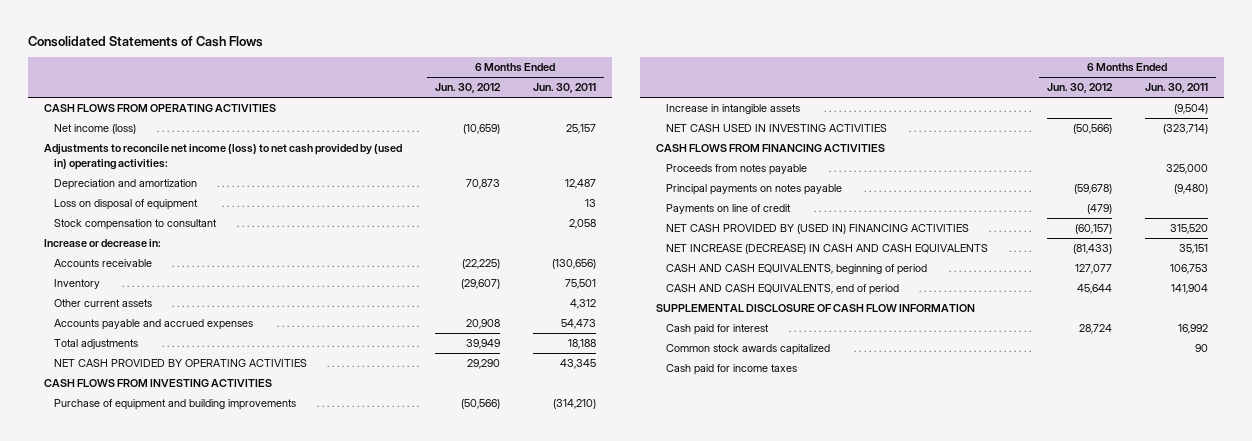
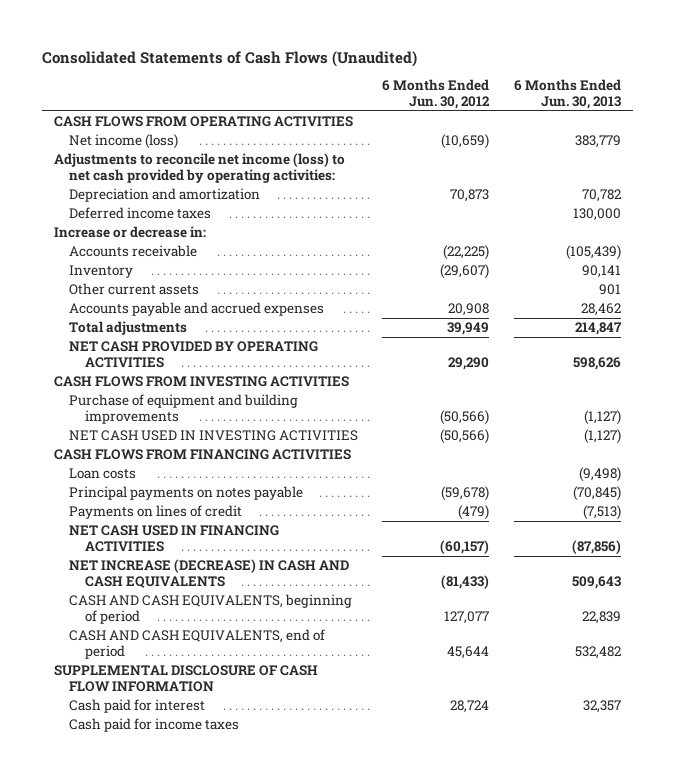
[28,35,264,47] Consolidated Statements of Cash Flows -> [42,50,418,67] Consolidated Statements of Cash Flows (Unaudited)
[532,83,596,94] Jun. 30, 2011 -> none
none -> [513,79,621,110] 6 Months Ended Jun. 30, 2013
[44,144,403,170] Adjustments to reconcile net income (loss) to net cash provided by (used in) operating activities: -> [54,153,346,184] Adjustments to reconcile net income (loss) to net cash provided by operating activities:
[54,199,199,211] Loss on disposal of equipment -> none
[54,219,218,231] Stock compensation to consultant -> none
none -> [69,207,212,220] Deferred income taxes
[666,104,801,115] Increase in intangible assets -> none
[666,164,808,176] Proceeds from notes payable -> none
none -> [69,468,137,480] Loan costs
[666,204,792,215] Payments on line of credit -> [69,505,243,520] Payments on lines of credit
[666,224,970,235] NET CASH PROVIDED BY (USED IN) FINANCING ACTIVITIES -> [69,525,280,553] NET CASH USED IN FINANCING ACTIVITIES
[666,344,831,356] Common stock awards capitalized -> none

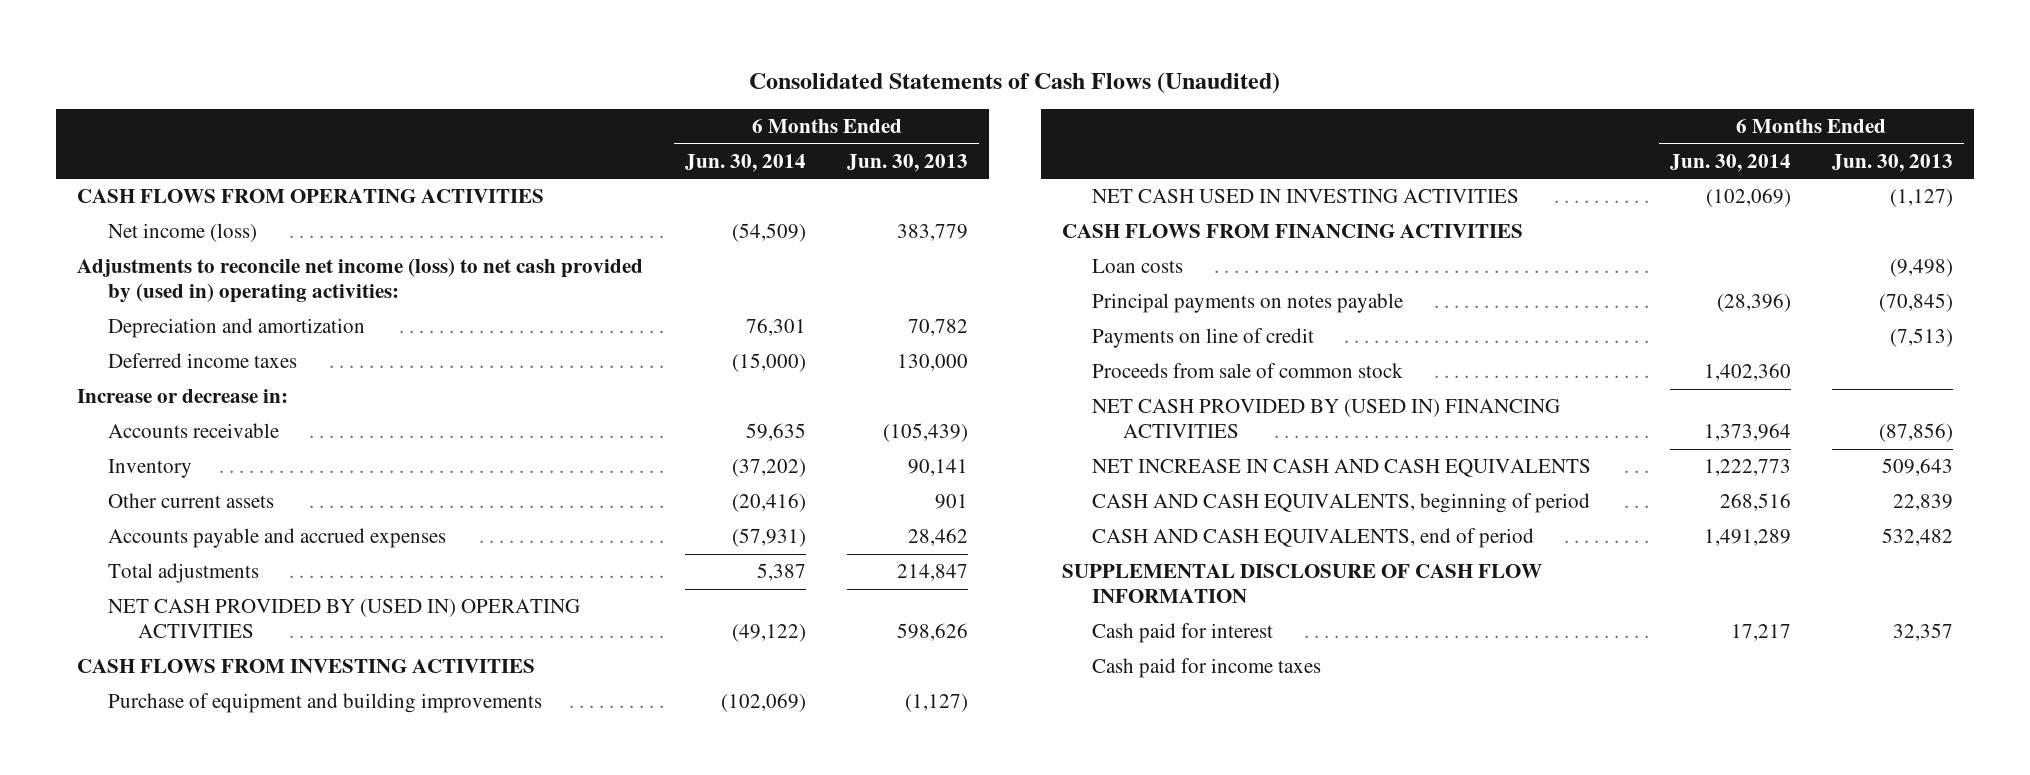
[382,79,491,110] 6 Months Ended Jun. 30, 2012 -> none
none -> [684,153,806,172] Jun. 30, 2014
[54,153,346,184] Adjustments to reconcile net income (loss) to net cash provided by operating activities: -> [77,258,644,304] Adjustments to reconcile net income (loss) to net cash provided by (used in) operating activities:
[69,341,319,369] NET CASH PROVIDED BY OPERATING ACTIVITIES -> [107,599,580,639] NET CASH PROVIDED BY (USED IN) OPERATING ACTIVITIES
[69,505,243,520] Payments on lines of credit -> [1092,328,1315,349] Payments on line of credit
none -> [1092,363,1404,379] Proceeds from sale of common stock
[69,525,280,553] NET CASH USED IN FINANCING ACTIVITIES -> [1092,399,1561,439] NET CASH PROVIDED BY (USED IN) FINANCING ACTIVITIES
[69,559,350,589] NET INCREASE (DECREASE) IN CASH AND CASH EQUIVALENTS -> [1092,459,1592,478] NET INCREASE IN CASH AND CASH EQUIVALENTS

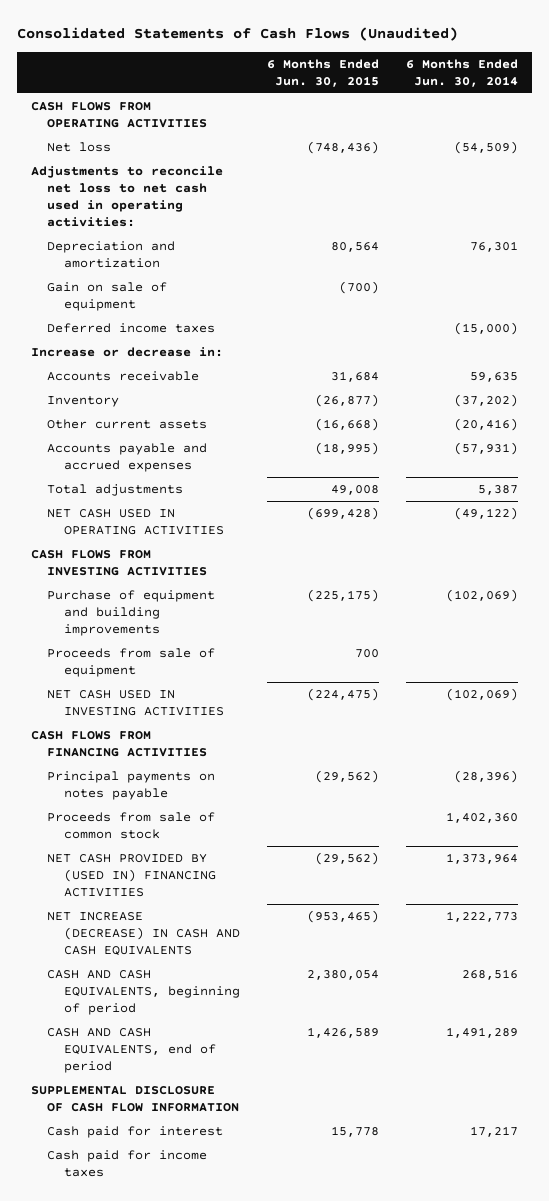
[847,153,969,172] Jun. 30, 2013 -> none
none -> [267,58,380,87] 6 Months Ended Jun. 30, 2015
[107,223,257,243] Net income (loss) -> [47,142,112,153] Net loss
[77,258,644,304] Adjustments to reconcile net income (loss) to net cash provided by (used in) operating activities: -> [30,166,223,228] Adjustments to reconcile net loss to net cash used in operating activities:
none -> [47,282,168,312] Gain on sale of equipment
[107,599,580,639] NET CASH PROVIDED BY (USED IN) OPERATING ACTIVITIES -> [47,509,224,536] NET CASH USED IN OPERATING ACTIVITIES
none -> [47,648,216,678] Proceeds from sale of equipment
[1092,259,1184,274] Loan costs -> none
[1092,328,1315,349] Payments on line of credit -> none
[1092,459,1592,478] NET INCREASE IN CASH AND CASH EQUIVALENTS -> [47,912,240,957] NET INCREASE (DECREASE) IN CASH AND CASH EQUIVALENTS

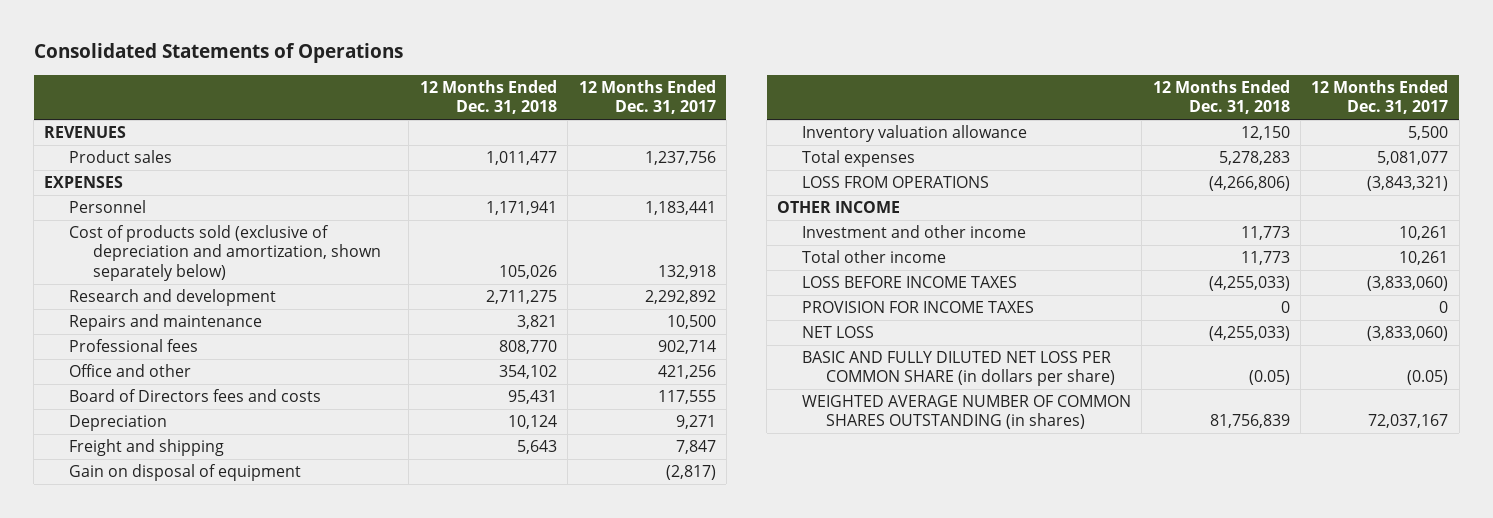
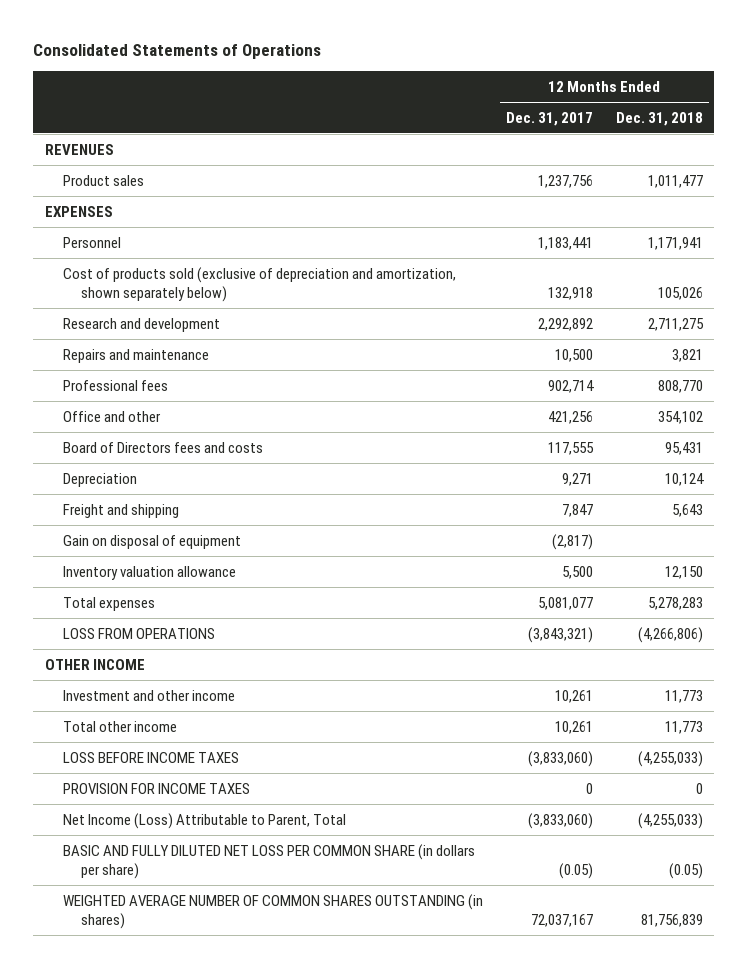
[801,326,874,339] NET LOSS -> [62,812,346,829] Net Income (Loss) Attributable to Parent, Total

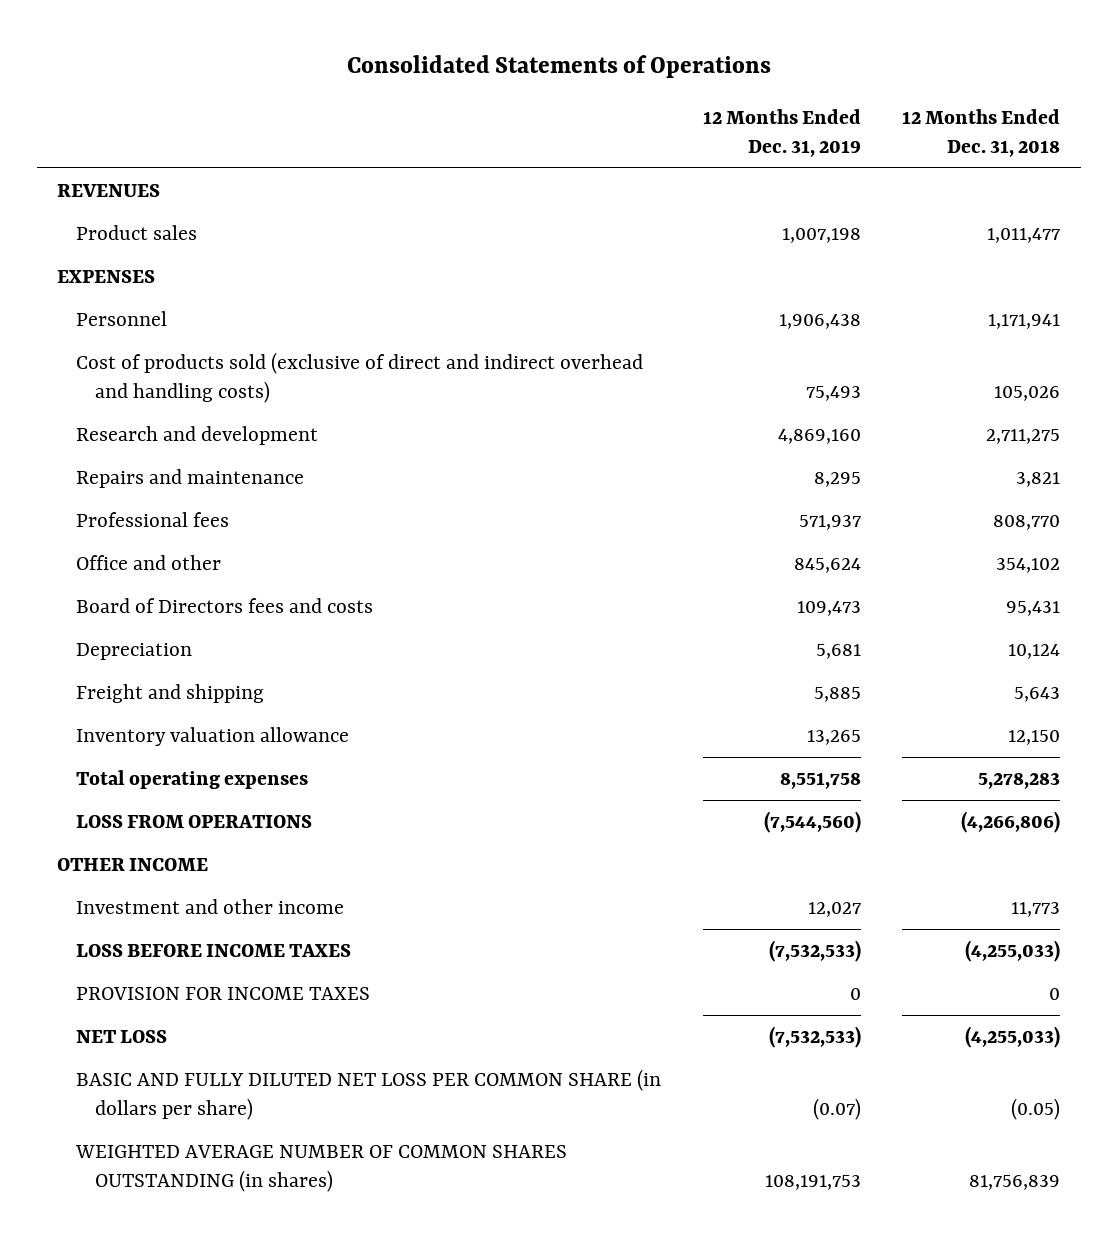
[505,111,593,126] Dec. 31, 2017 -> none
none -> [702,109,861,157] 12 Months Ended Dec. 31, 2019
[62,266,456,302] Cost of products sold (exclusive of depreciation and amortization, shown separately below) -> [76,352,644,403] Cost of products sold (exclusive of direct and indirect overhead and handling costs)
[62,534,241,549] Gain on disposal of equipment -> none
[62,596,155,611] Total expenses -> [76,770,309,790] Total operating expenses
[62,720,177,732] Total other income -> none
[62,812,346,829] Net Income (Loss) Attributable to Parent, Total -> [76,1030,168,1044] NET LOSS

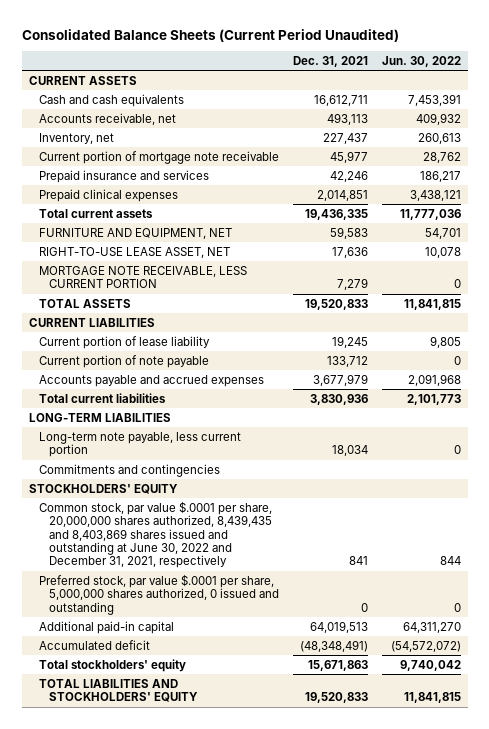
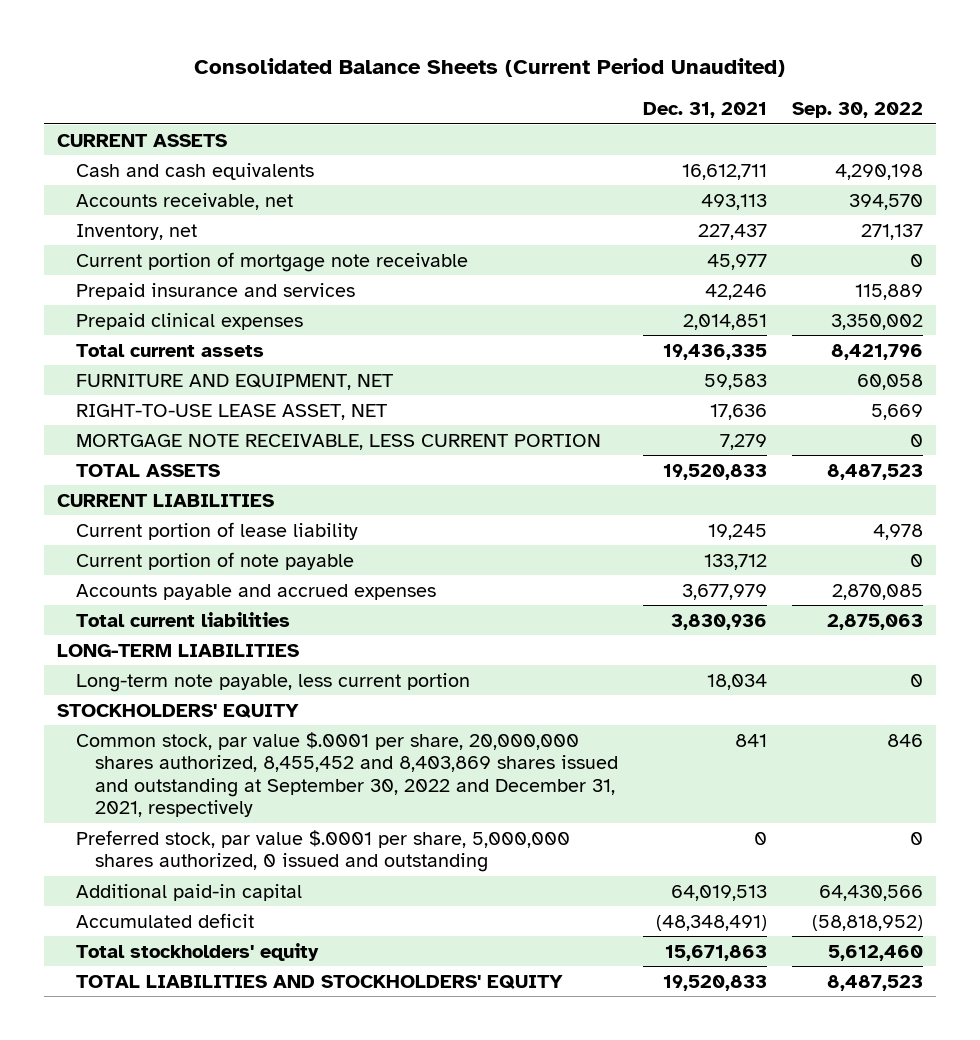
[381,56,461,68] Jun. 30, 2022 -> none
none -> [792,102,924,119] Sep. 30, 2022
[38,463,220,477] Commitments and contingencies -> none
[38,500,272,569] Common stock, par value $.0001 per share, 20,000,000 shares authorized, 8,439,435 and 8,403,869 shares issued and outstanding at June 30, 2022 and December 31, 2021, respectively -> [76,731,619,818] Common stock, par value $.0001 per share, 20,000,000 shares authorized, 8,455,452 and 8,403,869 shares issued and outstanding at September 30, 2022 and December 31, 2021, respectively

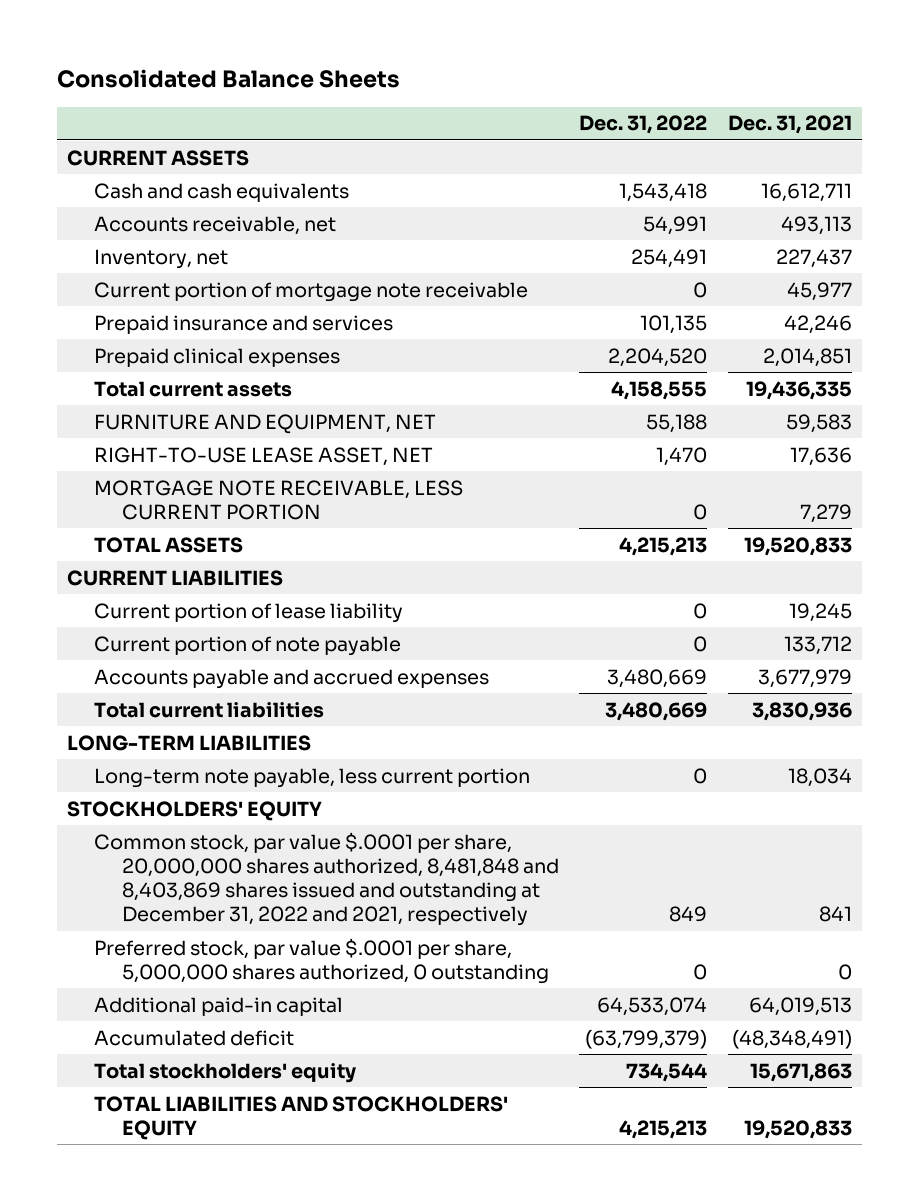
[194,58,786,78] Consolidated Balance Sheets (Current Period Unaudited) -> [56,69,400,89] Consolidated Balance Sheets
[792,102,924,119] Sep. 30, 2022 -> none
none -> [579,115,708,135] Dec. 31, 2022
[76,731,619,818] Common stock, par value $.0001 per share, 20,000,000 shares authorized, 8,455,452 and 8,403,869 shares issued and outstanding at September 30, 2022 and December 31, 2021, respectively -> [94,831,559,927] Common stock, par value $.0001 per share, 20,000,000 shares authorized, 8,481,848 and 8,403,869 shares issued and outstanding at December 31, 2022 and 2021, respectively
[76,829,571,873] Preferred stock, par value $.0001 per share, 5,000,000 shares authorized, 0 issued and outstanding -> [94,937,549,984] Preferred stock, par value $.0001 per share, 5,000,000 shares authorized, 0 outstanding

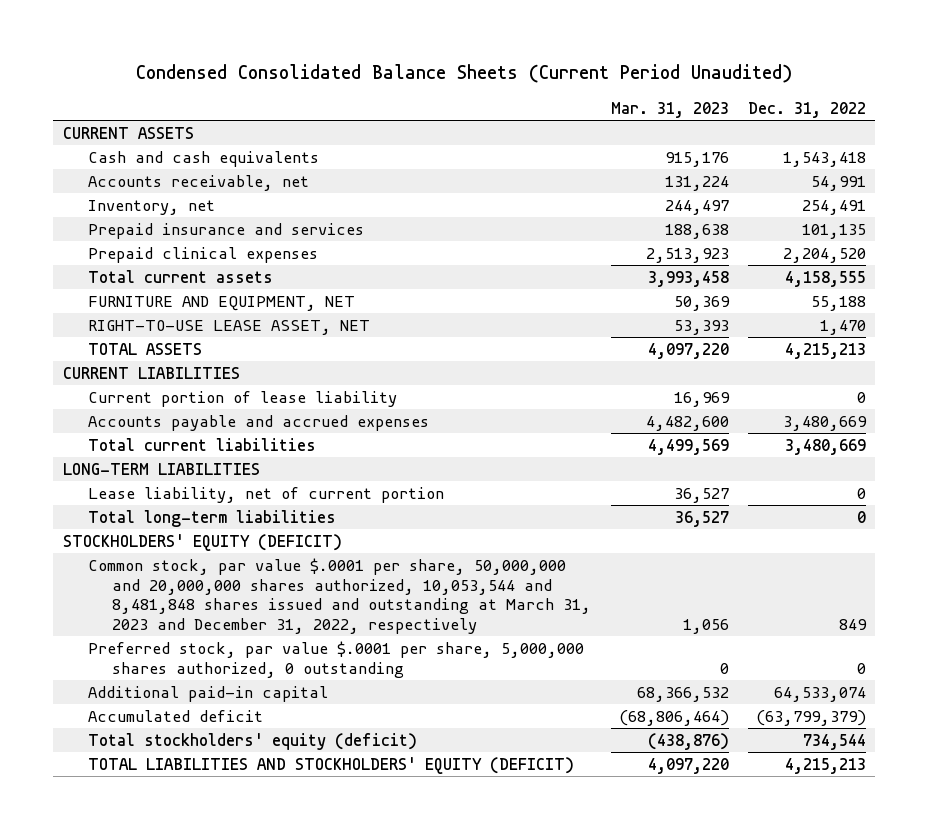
[56,69,400,89] Consolidated Balance Sheets -> [136,64,793,84] Condensed Consolidated Balance Sheets (Current Period Unaudited)
[727,115,852,135] Dec. 31, 2021 -> none
none -> [610,101,729,118] Mar. 31, 2023
[94,281,529,302] Current portion of mortgage note receivable -> none
[94,479,464,520] MORTGAGE NOTE RECEIVABLE, LESS CURRENT PORTION -> none
[94,635,402,656] Current portion of note payable -> none
[94,767,531,788] Long-term note payable, less current portion -> none
none -> [87,486,444,503] Lease liability, net of current portion
none -> [87,509,336,527] Total long-term liabilities
[66,800,322,821] STOCKHOLDERS' EQUITY -> [63,533,343,551] STOCKHOLDERS' EQUITY (DEFICIT)
[94,831,559,927] Common stock, par value $.0001 per share, 20,000,000 shares authorized, 8,481,848 and 8,403,869 shares issued and outstanding at December 31, 2022 and 2021, respectively -> [87,557,592,634] Common stock, par value $.0001 per share, 50,000,000 and 20,000,000 shares authorized, 10,053,544 and 8,481,848 shares issued and outstanding at March 31, 2023 and December 31, 2022, respectively
[94,1062,357,1083] Total stockholders' equity -> [87,732,417,750] Total stockholders' equity (deficit)
[94,1095,509,1140] TOTAL LIABILITIES AND STOCKHOLDERS' EQUITY -> [87,756,574,774] TOTAL LIABILITIES AND STOCKHOLDERS' EQUITY (DEFICIT)

